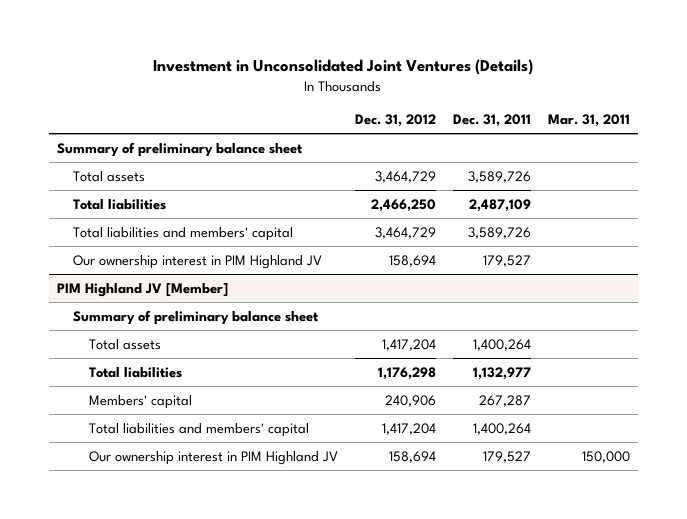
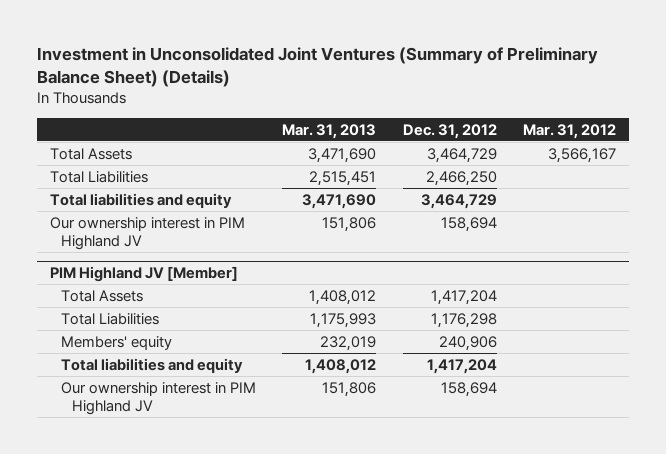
[153,59,534,76] Investment in Unconsolidated Joint Ventures (Details) -> [36,46,598,88] Investment in Unconsolidated Joint Ventures (Summary of Preliminary Balance Sheet) (Details)
[452,113,531,127] Dec. 31, 2011 -> none
[547,113,630,127] Mar. 31, 2011 -> none
none -> [282,123,377,139] Mar. 31, 2013
none -> [522,123,616,139] Mar. 31, 2012
[57,141,304,157] Summary of preliminary balance sheet -> none
[73,170,146,182] Total assets -> [49,147,132,160] Total Assets
[73,198,167,210] Total liabilities -> [49,170,148,183] Total Liabilities
[73,226,294,241] Total liabilities and members' capital -> [49,192,232,208] Total liabilities and equity
[73,309,320,325] Summary of preliminary balance sheet -> none
[89,338,162,350] Total assets -> [61,289,144,302] Total Assets
[89,366,183,378] Total liabilities -> [61,312,160,325] Total Liabilities
[89,394,193,409] Members' capital -> [61,335,173,350] Members' equity
[89,422,310,437] Total liabilities and members' capital -> [61,357,244,373] Total liabilities and equity

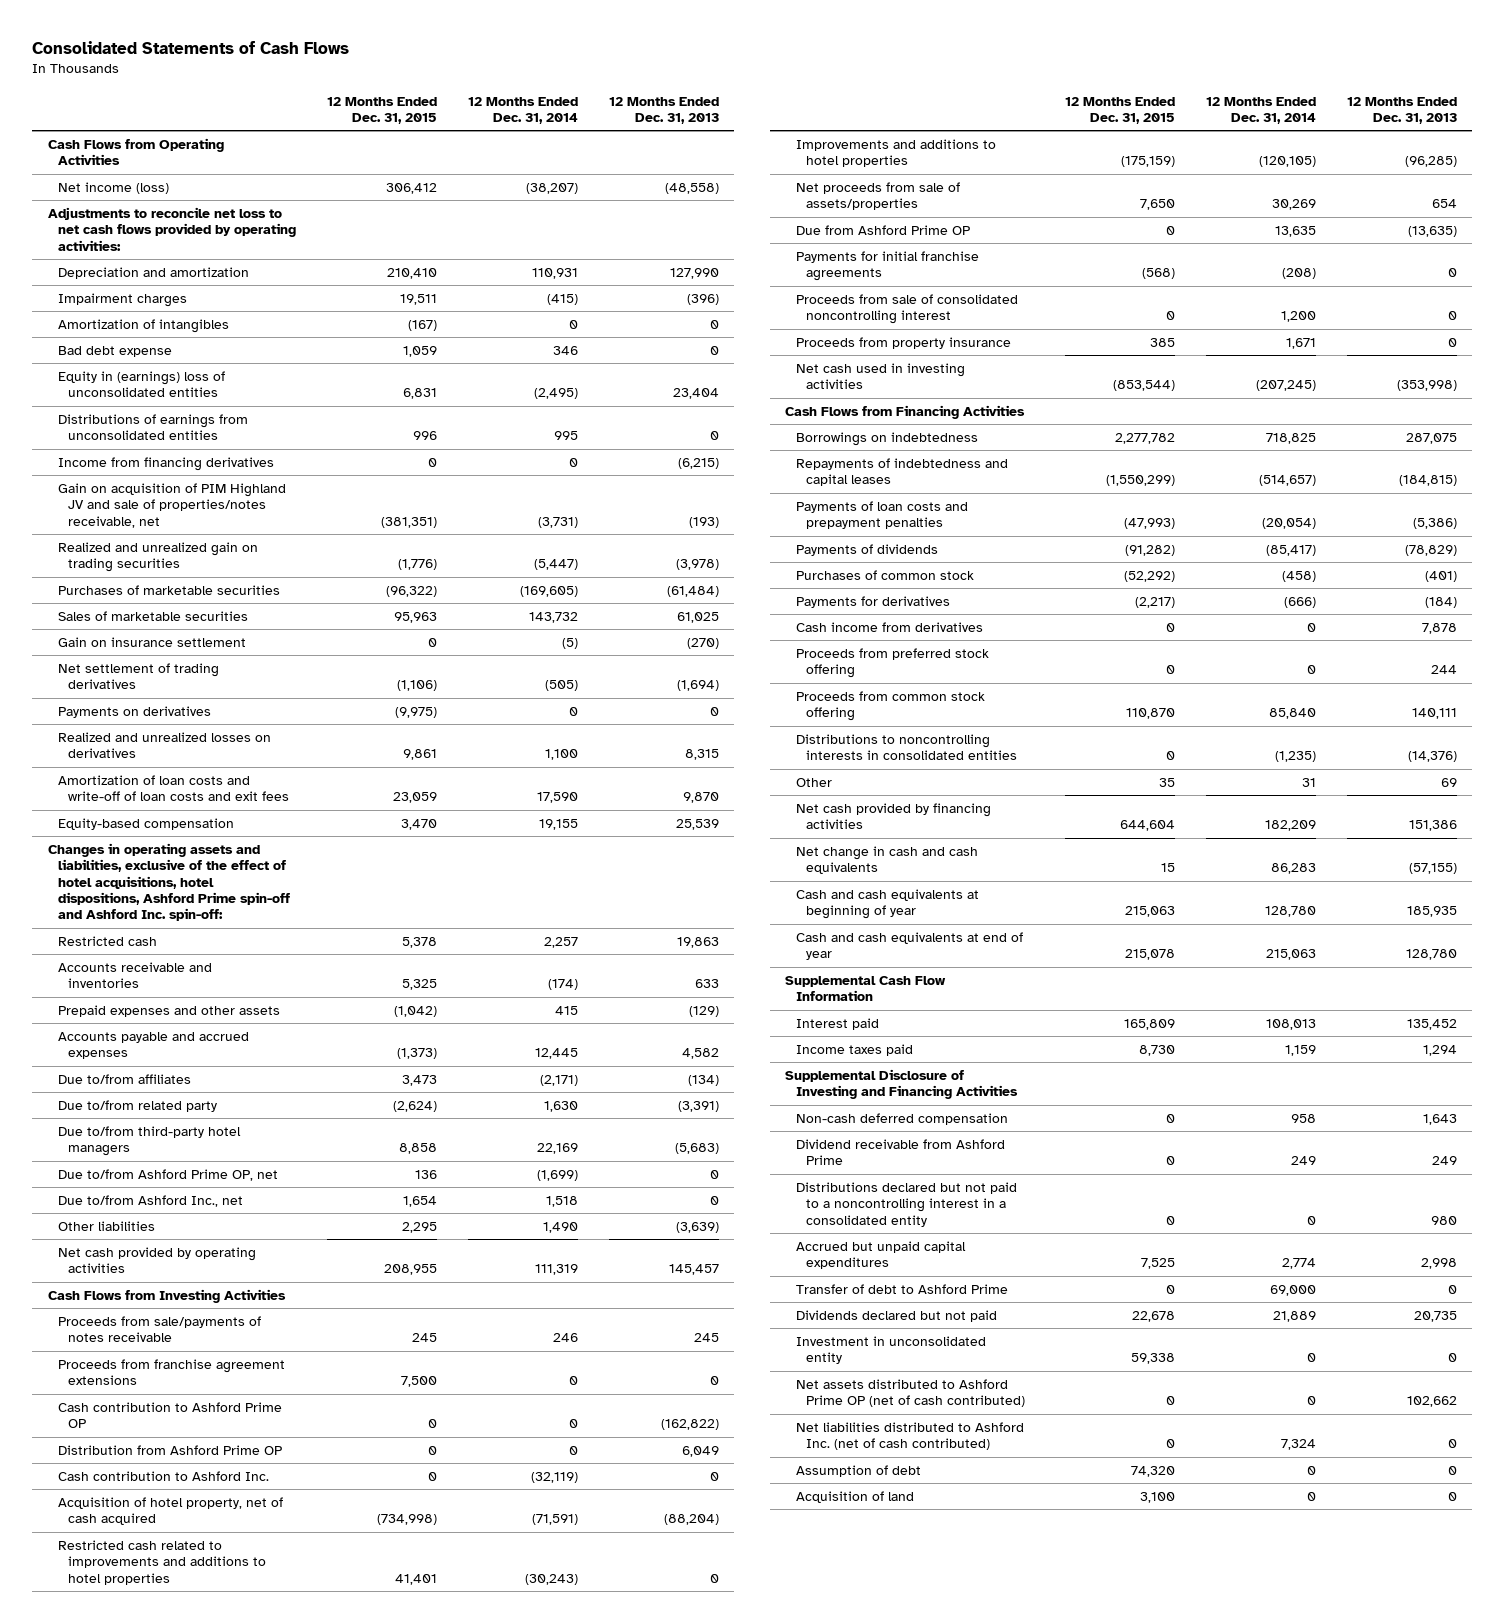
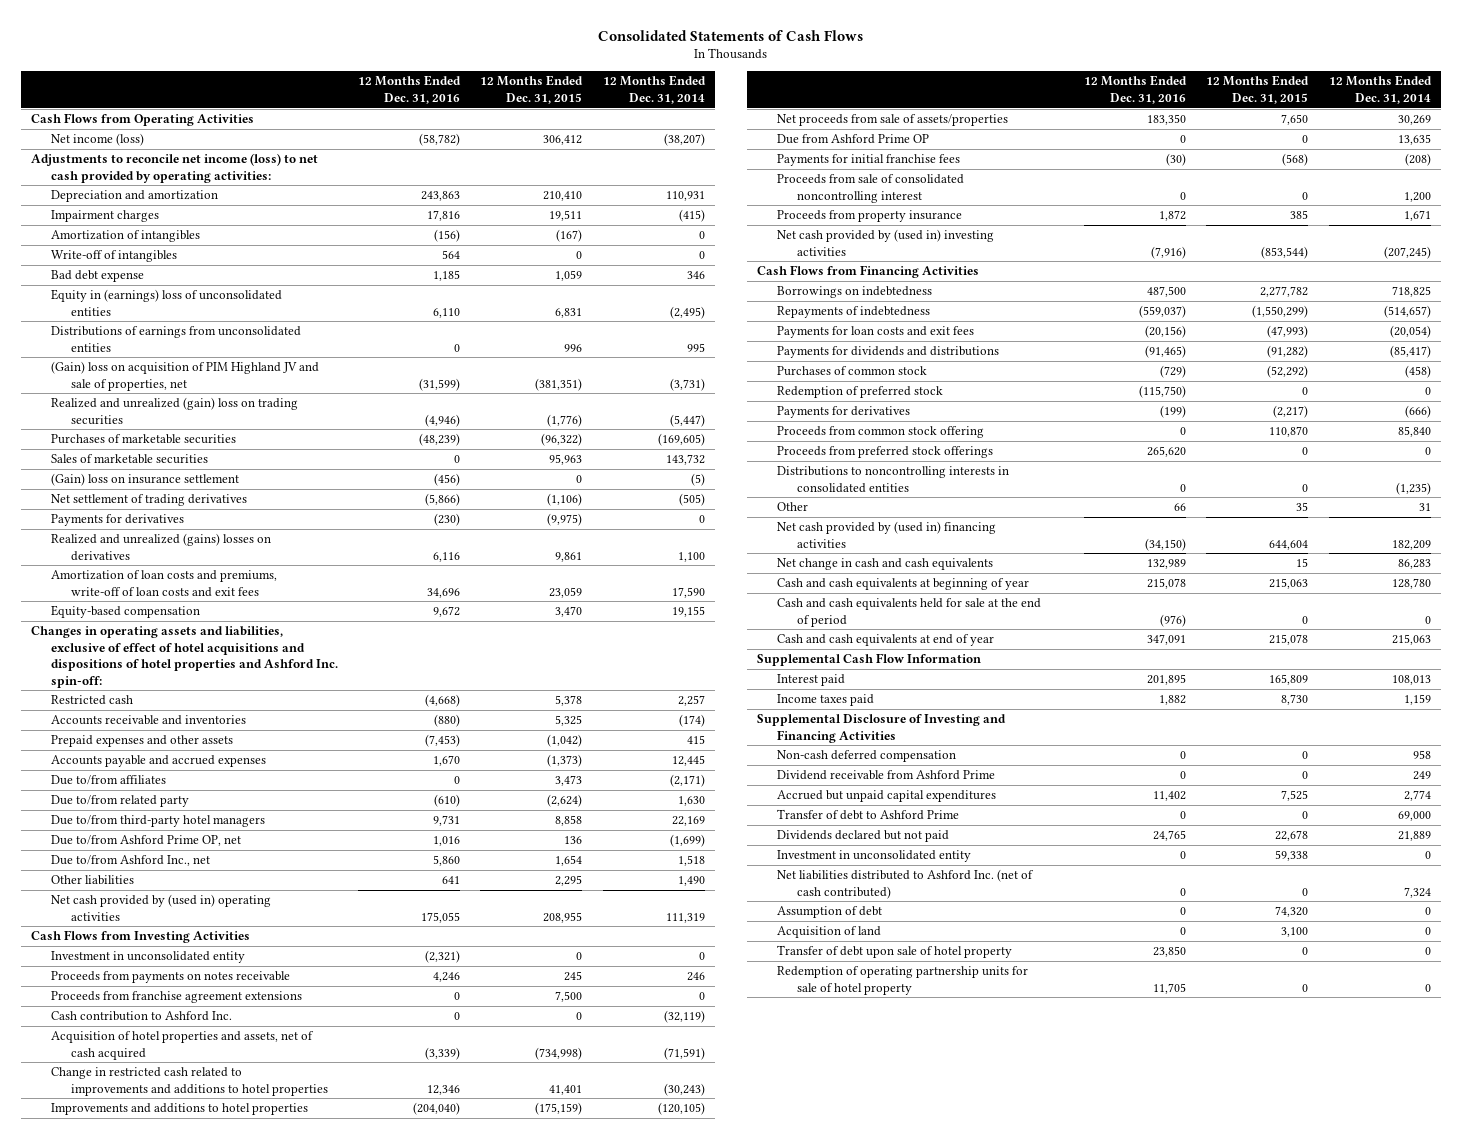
[608,96,719,125] 12 Months Ended Dec. 31, 2013 -> none
none -> [358,75,462,104] 12 Months Ended Dec. 31, 2016
[47,207,296,251] Adjustments to reconcile net loss to net cash flows provided by operating activities: -> [30,153,318,183] Adjustments to reconcile net income (loss) to net cash provided by operating activities:
none -> [51,250,178,263] Write-off of intangibles
[57,457,274,472] Income from financing derivatives -> none
[57,483,286,528] Gain on acquisition of PIM Highland JV and sale of properties/notes receivable, net -> [51,361,320,391] (Gain) loss on acquisition of PIM Highland JV and sale of properties, net
[57,542,258,573] Realized and unrealized gain on trading securities -> [51,397,299,425] Realized and unrealized (gain) loss on trading securities
[57,637,246,648] Gain on insurance settlement -> [51,473,240,487] (Gain) loss on insurance settlement
[57,706,211,719] Payments on derivatives -> [51,514,185,527] Payments for derivatives
[57,732,271,759] Realized and unrealized losses on derivatives -> [51,533,272,561] Realized and unrealized (gains) losses on derivatives
[57,775,290,802] Amortization of loan costs and write-off of loan costs and exit fees -> [51,570,278,597] Amortization of loan costs and premiums, write-off of loan costs and exit fees
[47,843,290,922] Changes in operating assets and liabilities, exclusive of the effect of hotel acquisitions, hotel dispositions, Ashford Prime spin-off and Ashford Inc. spin-off: -> [30,626,339,688] Changes in operating assets and liabilities, exclusive of effect of hotel acquisitions and dispositions of hotel properties and Ashford Inc. spin-off:
[57,1247,256,1274] Net cash provided by operating activities -> [51,894,272,921] Net cash provided by (used in) operating activities
none -> [51,951,246,964] Investment in unconsolidated entity
[57,1316,261,1343] Proceeds from sale/payments of notes receivable -> [51,971,291,984] Proceeds from payments on notes receivable
[57,1402,282,1429] Cash contribution to Ashford Prime OP -> none
[57,1445,282,1456] Distribution from Ashford Prime OP -> none
[57,1497,283,1526] Acquisition of hotel property, net of cash acquired -> [51,1031,315,1060] Acquisition of hotel properties and assets, net of cash acquired
[57,1540,267,1585] Restricted cash related to improvements and additions to hotel properties -> [51,1067,329,1096] Change in restricted cash related to improvements and additions to hotel properties
[795,251,979,282] Payments for initial franchise agreements -> [777,154,961,167] Payments for initial franchise fees
[795,363,965,390] Net cash used in investing activities -> [777,229,995,256] Net cash provided by (used in) investing activities
[795,458,1008,487] Repayments of indebtedness and capital leases -> [777,306,931,319] Repayments of indebtedness
[795,501,968,530] Payments of loan costs and prepayment penalties -> [777,326,975,339] Payments for loan costs and exit fees
[795,544,938,557] Payments of dividends -> [777,346,1000,359] Payments for dividends and distributions
none -> [777,386,944,399] Redemption of preferred stock
[795,622,983,633] Cash income from derivatives -> none
[795,648,989,679] Proceeds from preferred stock offering -> none
none -> [777,446,994,459] Proceeds from preferred stock offerings
[795,803,991,830] Net cash provided by financing activities -> [777,521,997,548] Net cash provided by (used in) financing activities
none -> [777,598,1042,627] Cash and cash equivalents held for sale at the end of period
[795,1182,1017,1227] Distributions declared but not paid to a noncontrolling interest in a consolidated entity -> none
[795,1379,1025,1408] Net assets distributed to Ashford Prime OP (net of cash contributed) -> none
none -> [777,945,1013,959] Transfer of debt upon sale of hotel property
none -> [777,966,1029,995] Redemption of operating partnership units for sale of hotel property

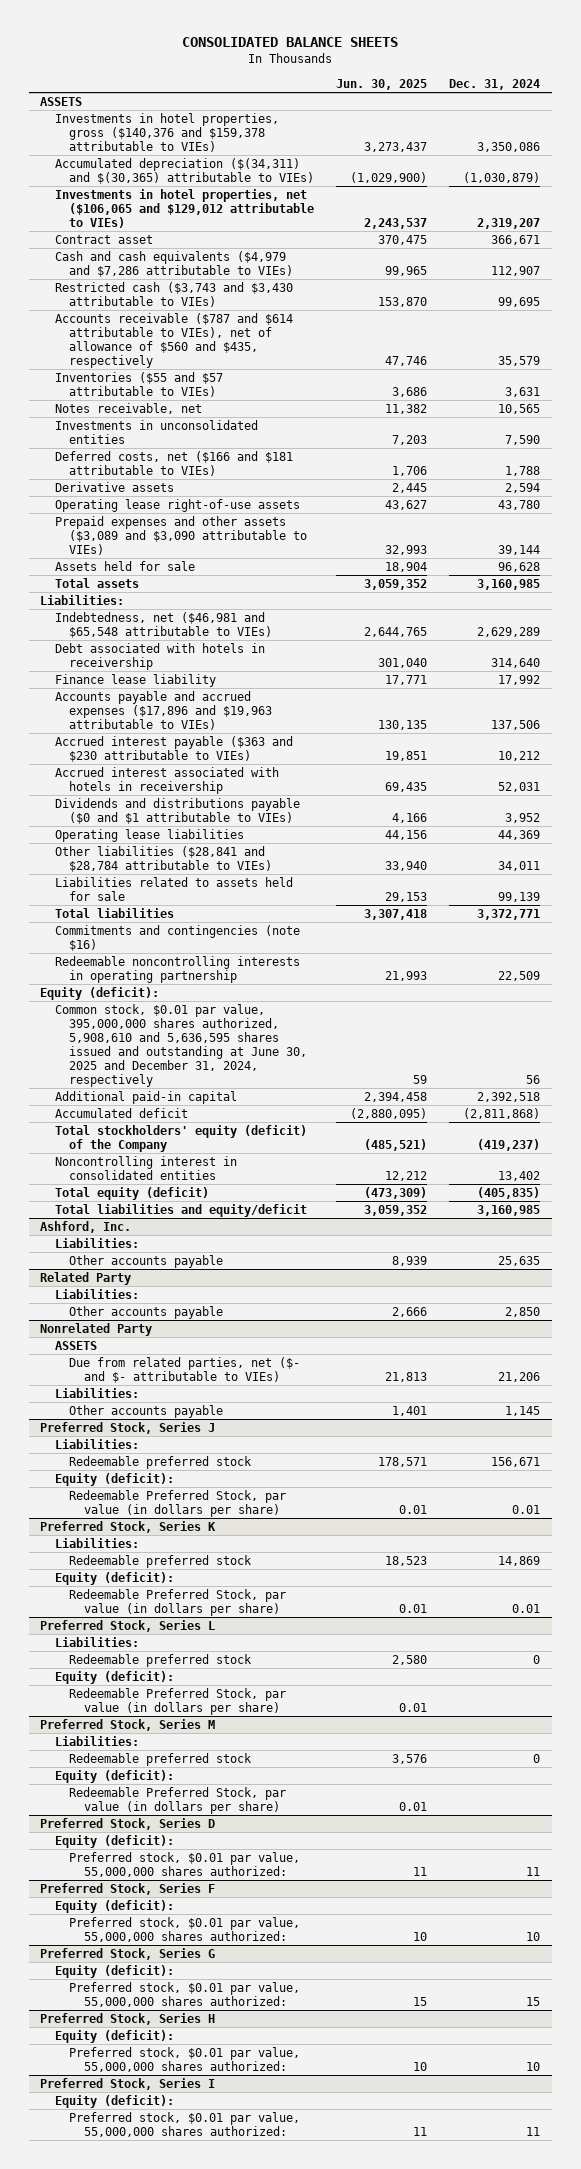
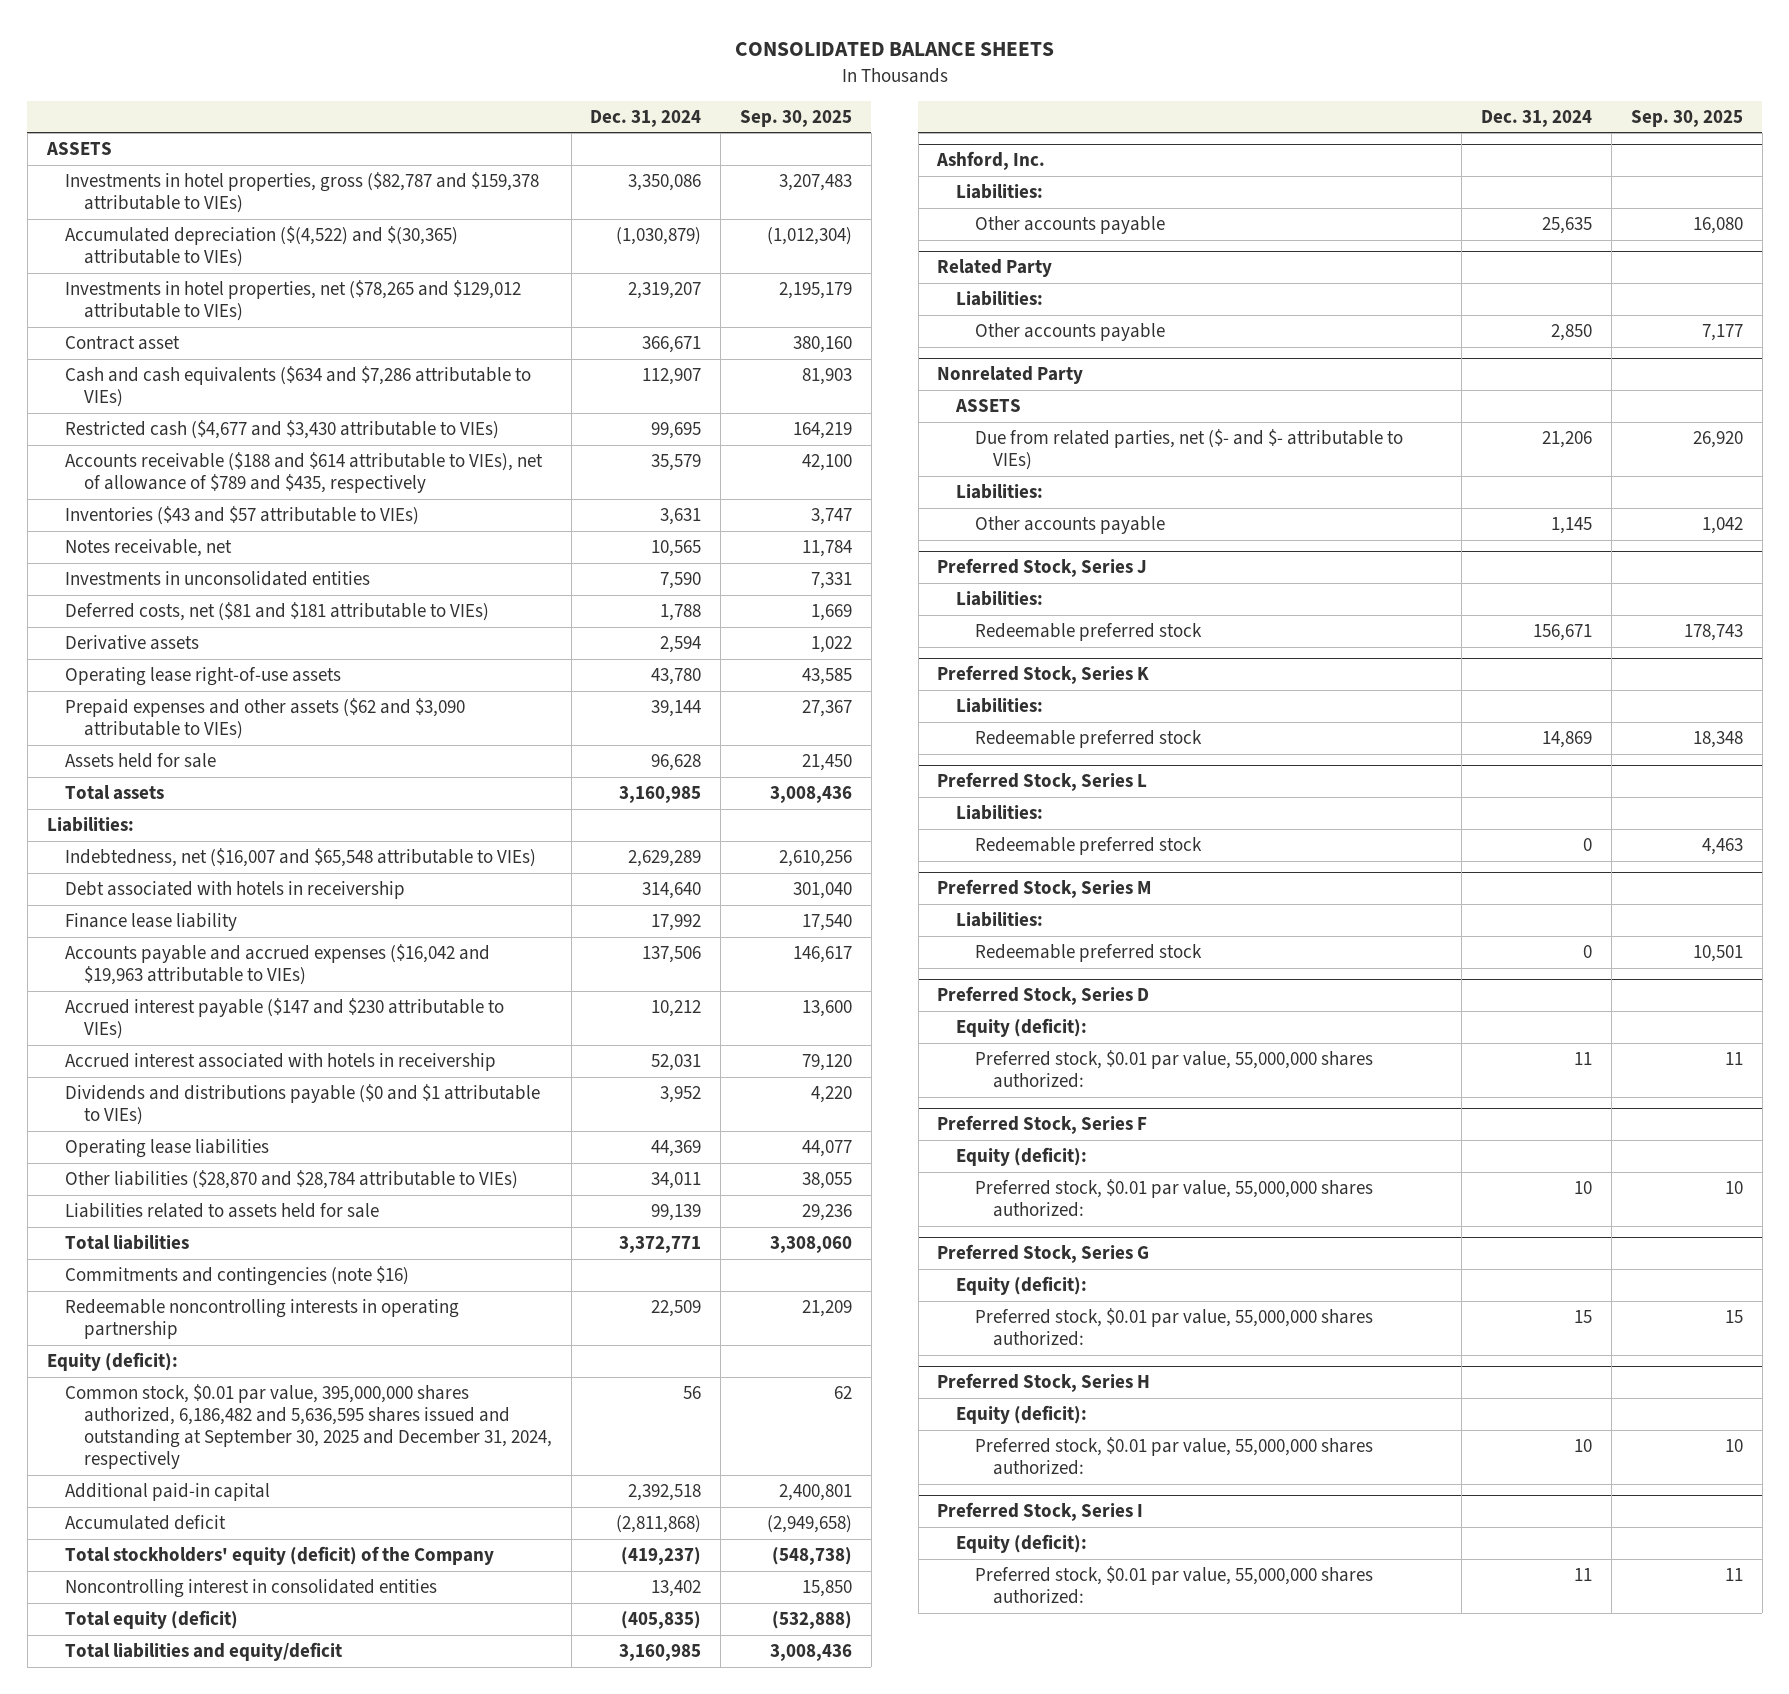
[336,78,428,90] Jun. 30, 2025 -> none
none -> [739,109,852,127] Sep. 30, 2025
[54,112,279,152] Investments in hotel properties, gross ($140,376 and $159,378 attributable to VIEs) -> [65,172,540,214] Investments in hotel properties, gross ($82,787 and $159,378 attributable to VIEs)
[54,157,315,184] Accumulated depreciation ($(34,311) and $(30,365) attributable to VIEs) -> [65,226,459,268] Accumulated depreciation ($(4,522) and $(30,365) attributable to VIEs)
[54,188,315,228] Investments in hotel properties, net ($106,065 and $129,012 attributable to VIEs) -> [65,280,522,322] Investments in hotel properties, net ($78,265 and $129,012 attributable to VIEs)
[54,250,294,277] Cash and cash equivalents ($4,979 and $7,286 attributable to VIEs) -> [65,366,532,408] Cash and cash equivalents ($634 and $7,286 attributable to VIEs)
[54,281,293,307] Restricted cash ($3,743 and $3,430 attributable to VIEs) -> [65,420,500,440] Restricted cash ($4,677 and $3,430 attributable to VIEs)
[54,312,293,368] Accounts receivable ($787 and $614 attributable to VIEs), net of allowance of $560 and $435, respectively -> [65,452,544,494] Accounts receivable ($188 and $614 attributable to VIEs), net of allowance of $789 and $435, respectively
[54,371,223,397] Inventories ($55 and $57 attributable to VIEs) -> [65,506,420,526] Inventories ($43 and $57 attributable to VIEs)
[54,450,293,476] Deferred costs, net ($166 and $181 attributable to VIEs) -> [65,602,490,622] Deferred costs, net ($81 and $181 attributable to VIEs)
[54,515,308,555] Prepaid expenses and other assets ($3,089 and $3,090 attributable to VIEs) -> [65,698,466,740] Prepaid expenses and other assets ($62 and $3,090 attributable to VIEs)
[54,611,273,638] Indebtedness, net ($46,981 and $65,548 attributable to VIEs) -> [65,848,537,868] Indebtedness, net ($16,007 and $65,548 attributable to VIEs)
[54,690,273,730] Accounts payable and accrued expenses ($17,896 and $19,963 attributable to VIEs) -> [65,944,491,986] Accounts payable and accrued expenses ($16,042 and $19,963 attributable to VIEs)
[54,735,293,762] Accrued interest payable ($363 and $230 attributable to VIEs) -> [65,998,505,1040] Accrued interest payable ($147 and $230 attributable to VIEs)
[54,845,273,872] Other liabilities ($28,841 and $28,784 attributable to VIEs) -> [65,1170,519,1190] Other liabilities ($28,870 and $28,784 attributable to VIEs)
[54,1003,308,1087] Common stock, $0.01 par value, 395,000,000 shares authorized, 5,908,610 and 5,636,595 shares issued and outstanding at June 30, 2025 and December 31, 2024, respectively -> [65,1384,552,1470] Common stock, $0.01 par value, 395,000,000 shares authorized, 6,186,482 and 5,636,595 shares issued and outstanding at September 30, 2025 and December 31, 2024, respectively
[54,1472,174,1486] Equity (deficit): -> none
[69,1489,287,1517] Redeemable Preferred Stock, par value (in dollars per share) -> none
[54,1571,174,1585] Equity (deficit): -> none
[69,1588,287,1616] Redeemable Preferred Stock, par value (in dollars per share) -> none
[54,1670,174,1684] Equity (deficit): -> none
[69,1687,287,1715] Redeemable Preferred Stock, par value (in dollars per share) -> none
[54,1769,174,1783] Equity (deficit): -> none
[69,1786,287,1814] Redeemable Preferred Stock, par value (in dollars per share) -> none

